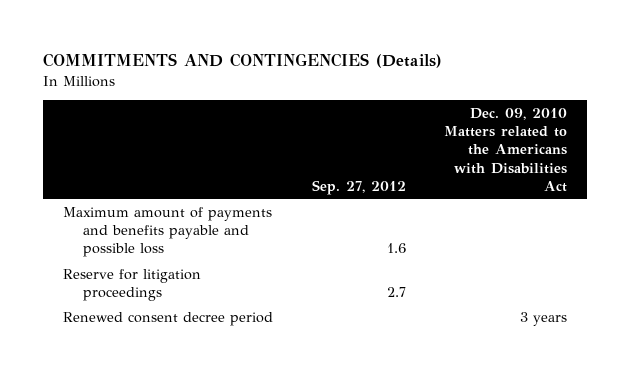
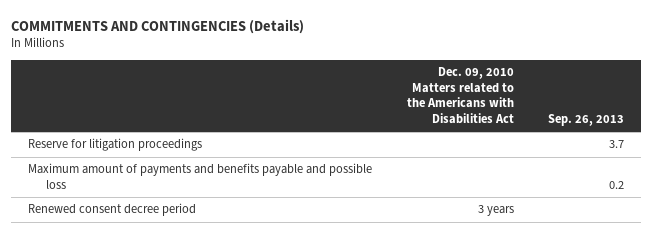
[311,179,406,195] Sep. 27, 2012 -> none
none -> [548,113,625,126] Sep. 26, 2013
[62,206,272,258] Maximum amount of payments and benefits payable and possible loss -> [28,163,373,189] Maximum amount of payments and benefits payable and possible loss

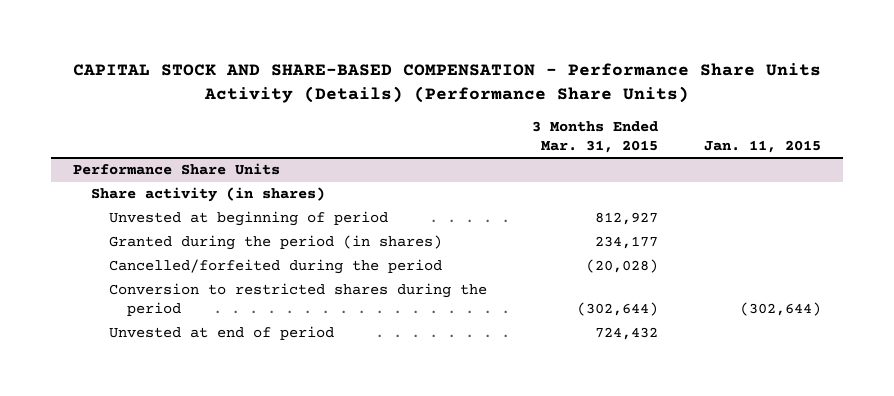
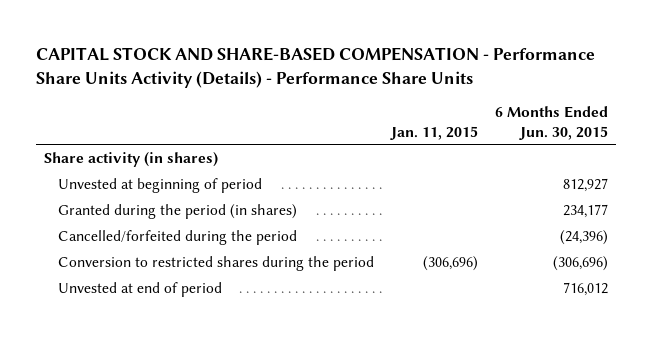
[72,62,821,103] CAPITAL STOCK AND SHARE-BASED COMPENSATION - Performance Share Units Activity (Details) (Performance Share Units) -> [35,46,595,88] CAPITAL STOCK AND SHARE-BASED COMPENSATION - Performance Share Units Activity (Details) - Performance Share Units
[532,120,659,153] 3 Months Ended Mar. 31, 2015 -> none
none -> [494,105,608,140] 6 Months Ended Jun. 30, 2015
[73,163,281,176] Performance Share Units -> none
[91,187,326,203] Share activity (in shares) -> none
[109,211,389,227] Unvested at beginning of period -> none
[109,235,443,251] Granted during the period (in shares) -> none
[109,259,443,275] Cancelled/forfeited during the period -> none
[109,283,488,317] Conversion to restricted shares during the period -> none
[109,326,335,341] Unvested at end of period -> none
none -> [44,151,219,167] Share activity (in shares)
none -> [57,177,262,193] Unvested at beginning of period
none -> [57,203,297,219] Granted during the period (in shares)
none -> [57,229,297,245] Cancelled/forfeited during the period
none -> [57,255,374,271] Conversion to restricted shares during the period
none -> [57,281,222,297] Unvested at end of period

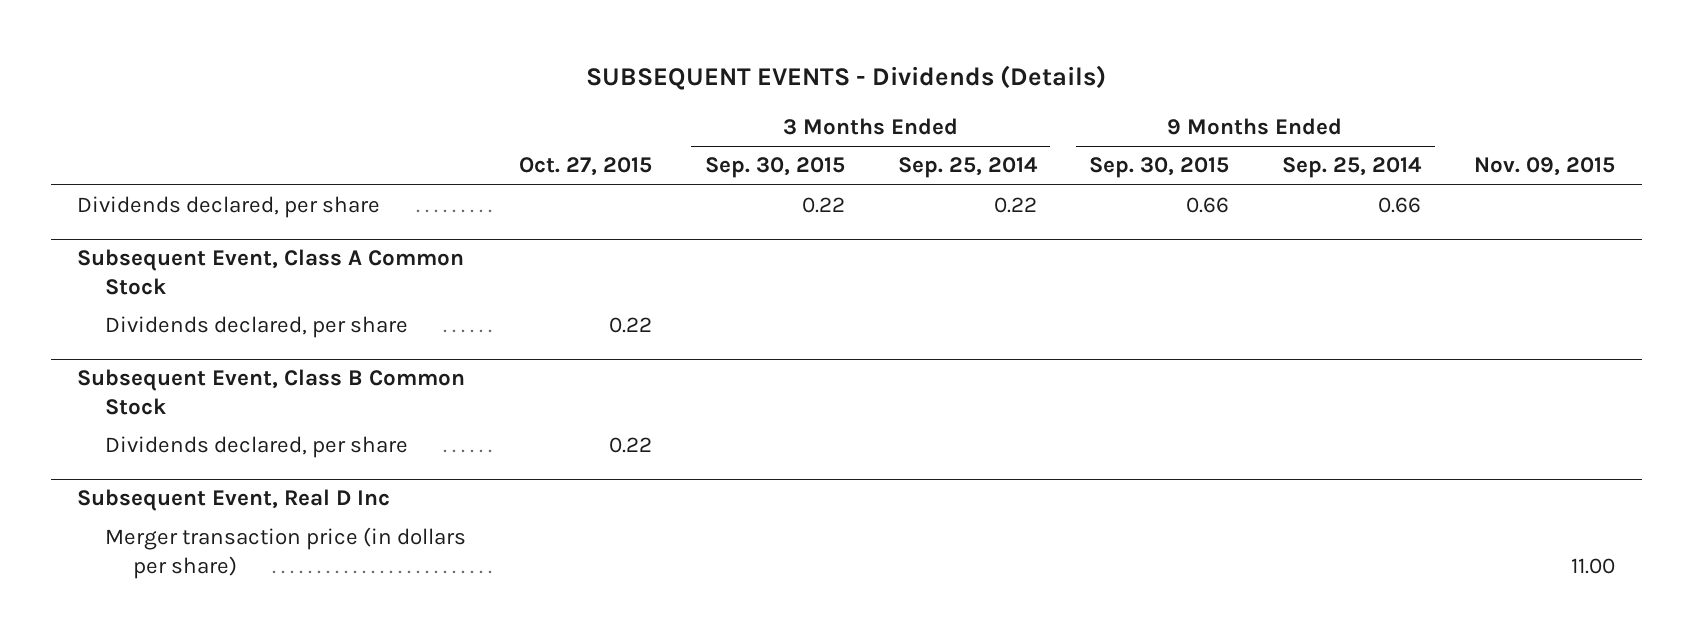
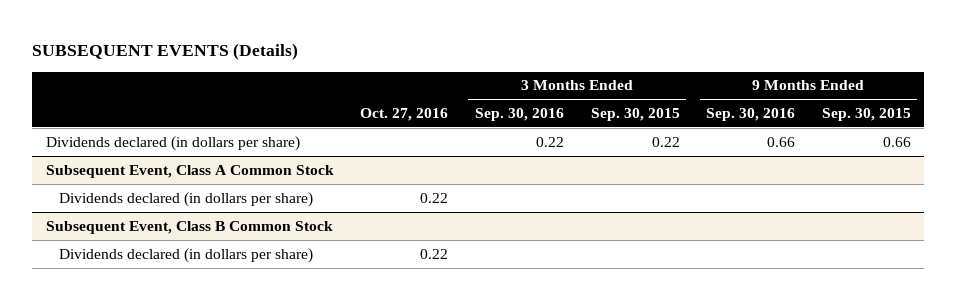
[586,65,1107,91] SUBSEQUENT EVENTS - Dividends (Details) -> [32,43,299,61] SUBSEQUENT EVENTS (Details)
[518,157,652,177] Oct. 27, 2015 -> none
[897,157,1038,179] Sep. 25, 2014 -> none
[1282,157,1423,179] Sep. 25, 2014 -> none
[1474,157,1616,177] Nov. 09, 2015 -> none
none -> [360,107,449,121] Oct. 27, 2016
none -> [474,107,564,121] Sep. 30, 2016
none -> [706,107,796,121] Sep. 30, 2016
[77,196,381,219] Dividends declared, per share -> [45,135,300,151] Dividends declared (in dollars per share)
[104,316,408,339] Dividends declared, per share -> [58,191,313,207] Dividends declared (in dollars per share)
[77,489,391,512] Subsequent Event, Real D Inc -> none
[104,527,466,579] Merger transaction price (in dollars per share) -> none
[104,436,408,459] Dividends declared, per share -> [58,247,313,263] Dividends declared (in dollars per share)

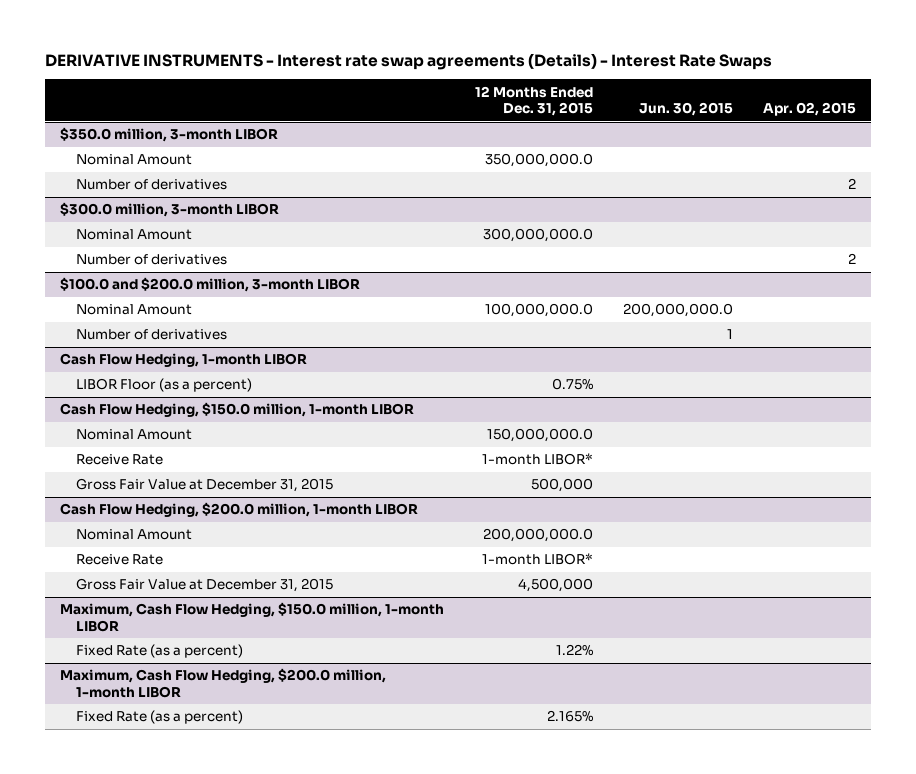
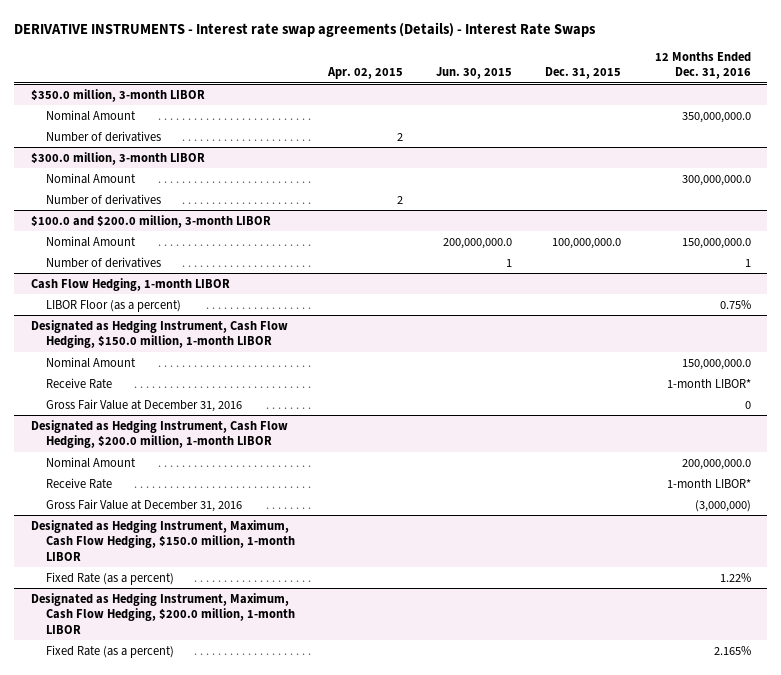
[474,85,593,116] 12 Months Ended Dec. 31, 2015 -> none
none -> [545,67,622,80] Dec. 31, 2015
none -> [654,51,751,80] 12 Months Ended Dec. 31, 2016
[60,402,415,418] Cash Flow Hedging, $150.0 million, 1-month LIBOR -> [30,319,288,349] Designated as Hedging Instrument, Cash Flow Hedging, $150.0 million, 1-month LIBOR
[75,478,333,493] Gross Fair Value at December 31, 2015 -> [45,398,242,412] Gross Fair Value at December 31, 2016
[60,502,419,518] Cash Flow Hedging, $200.0 million, 1-month LIBOR -> [30,419,288,449] Designated as Hedging Instrument, Cash Flow Hedging, $200.0 million, 1-month LIBOR
[75,578,333,593] Gross Fair Value at December 31, 2015 -> [45,498,242,512] Gross Fair Value at December 31, 2016
[60,602,445,632] Maximum, Cash Flow Hedging, $150.0 million, 1-month LIBOR -> [30,519,295,561] Designated as Hedging Instrument, Maximum, Cash Flow Hedging, $150.0 million, 1-month LIBOR
[60,668,387,698] Maximum, Cash Flow Hedging, $200.0 million, 1-month LIBOR -> [30,592,295,634] Designated as Hedging Instrument, Maximum, Cash Flow Hedging, $200.0 million, 1-month LIBOR

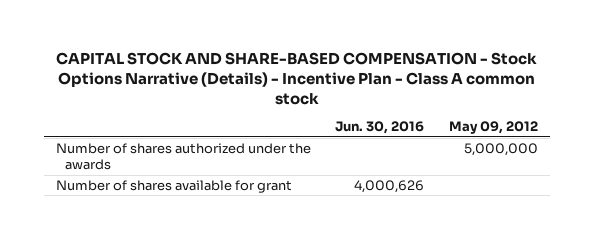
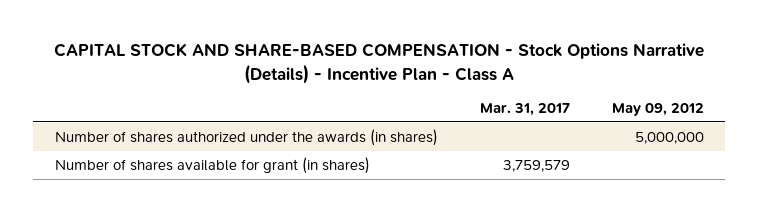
[55,51,537,105] CAPITAL STOCK AND SHARE-BASED COMPENSATION - Stock Options Narrative (Details) - Incentive Plan - Class A common stock -> [54,43,705,84] CAPITAL STOCK AND SHARE-BASED COMPENSATION - Stock Options Narrative (Details) - Incentive Plan - Class A
[335,121,425,135] Jun. 30, 2016 -> none
none -> [479,103,570,117] Mar. 31, 2017
[55,142,311,171] Number of shares authorized under the awards -> [54,128,438,146] Number of shares authorized under the awards (in shares)
[55,179,292,193] Number of shares available for grant -> [54,156,370,174] Number of shares available for grant (in shares)

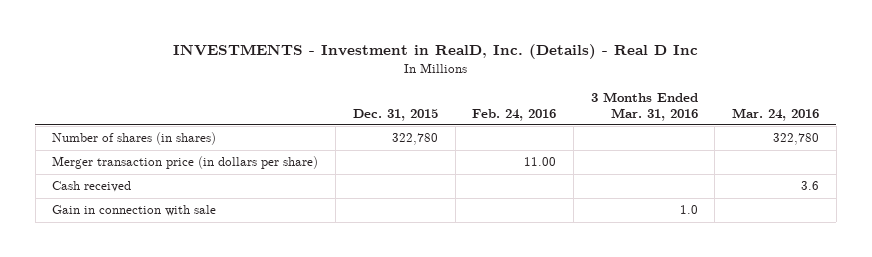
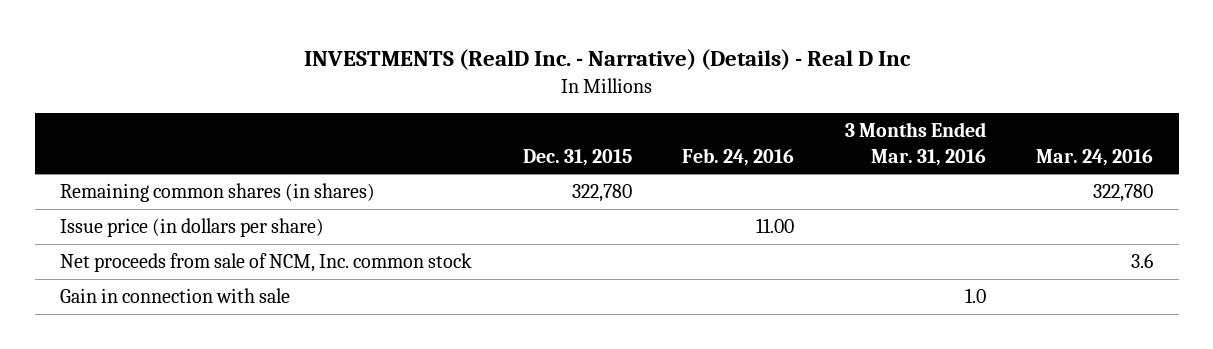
[172,44,698,60] INVESTMENTS - Investment in RealD, Inc. (Details) - Real D Inc -> [303,48,911,70] INVESTMENTS (RealD Inc. - Narrative) (Details) - Real D Inc
[52,132,217,146] Number of shares (in shares) -> [59,183,375,203] Remaining common shares (in shares)
[52,156,319,170] Merger transaction price (in dollars per share) -> [59,218,324,238] Issue price (in dollars per share)
[52,181,132,193] Cash received -> [59,253,472,273] Net proceeds from sale of NCM, Inc. common stock

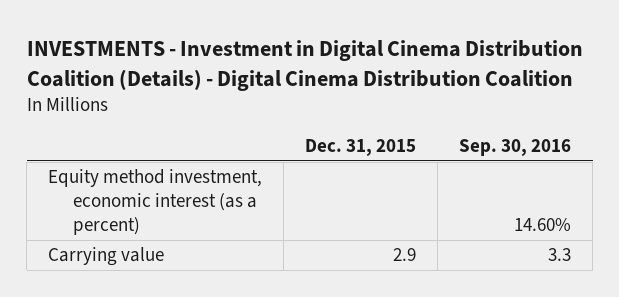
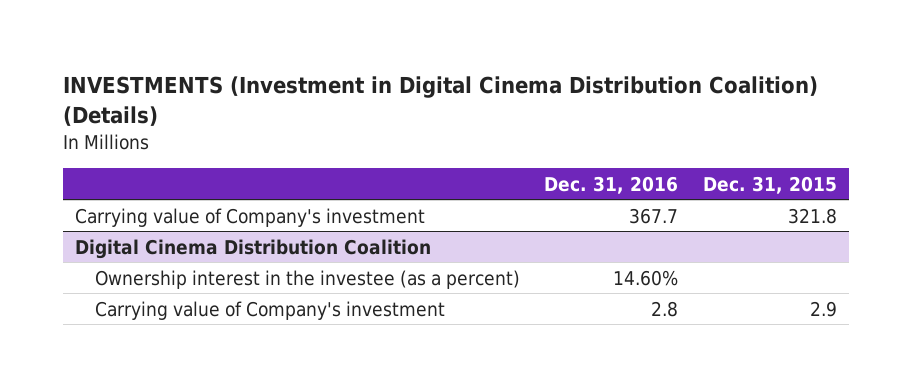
[26,40,583,91] INVESTMENTS - Investment in Digital Cinema Distribution Coalition (Details) - Digital Cinema Distribution Coalition -> [63,76,819,126] INVESTMENTS (Investment in Digital Cinema Distribution Coalition) (Details)
[459,138,572,156] Sep. 30, 2016 -> none
none -> [544,175,679,194] Dec. 31, 2016
[48,169,263,235] Equity method investment, economic interest (as a percent) -> none
[48,247,165,267] Carrying value -> [75,207,426,227] Carrying value of Company's investment
[393,248,417,262] 2.9 -> [787,207,837,224] 321.8
none -> [75,238,432,259] Digital Cinema Distribution Coalition
none -> [95,269,521,289] Ownership interest in the investee (as a percent)
none -> [95,300,446,320] Carrying value of Company's investment

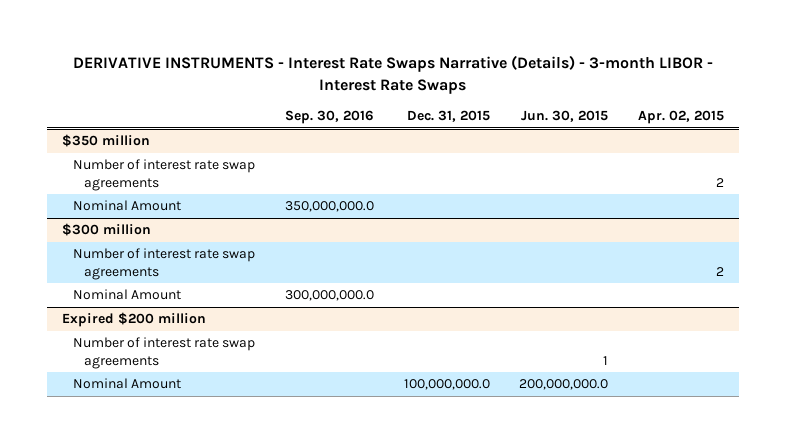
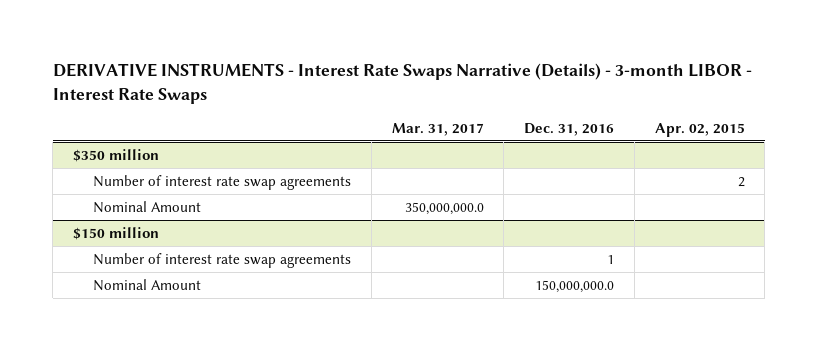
[284,110,374,125] Sep. 30, 2016 -> none
[406,110,490,123] Dec. 31, 2015 -> none
[521,110,609,123] Jun. 30, 2015 -> none
none -> [391,122,484,136] Mar. 31, 2017
none -> [524,122,615,136] Dec. 31, 2016
[61,223,151,237] $300 million -> none
[72,248,255,280] Number of interest rate swap agreements -> none
[72,289,181,301] Nominal Amount -> none
[61,312,206,328] Expired $200 million -> [73,226,160,240] $150 million

